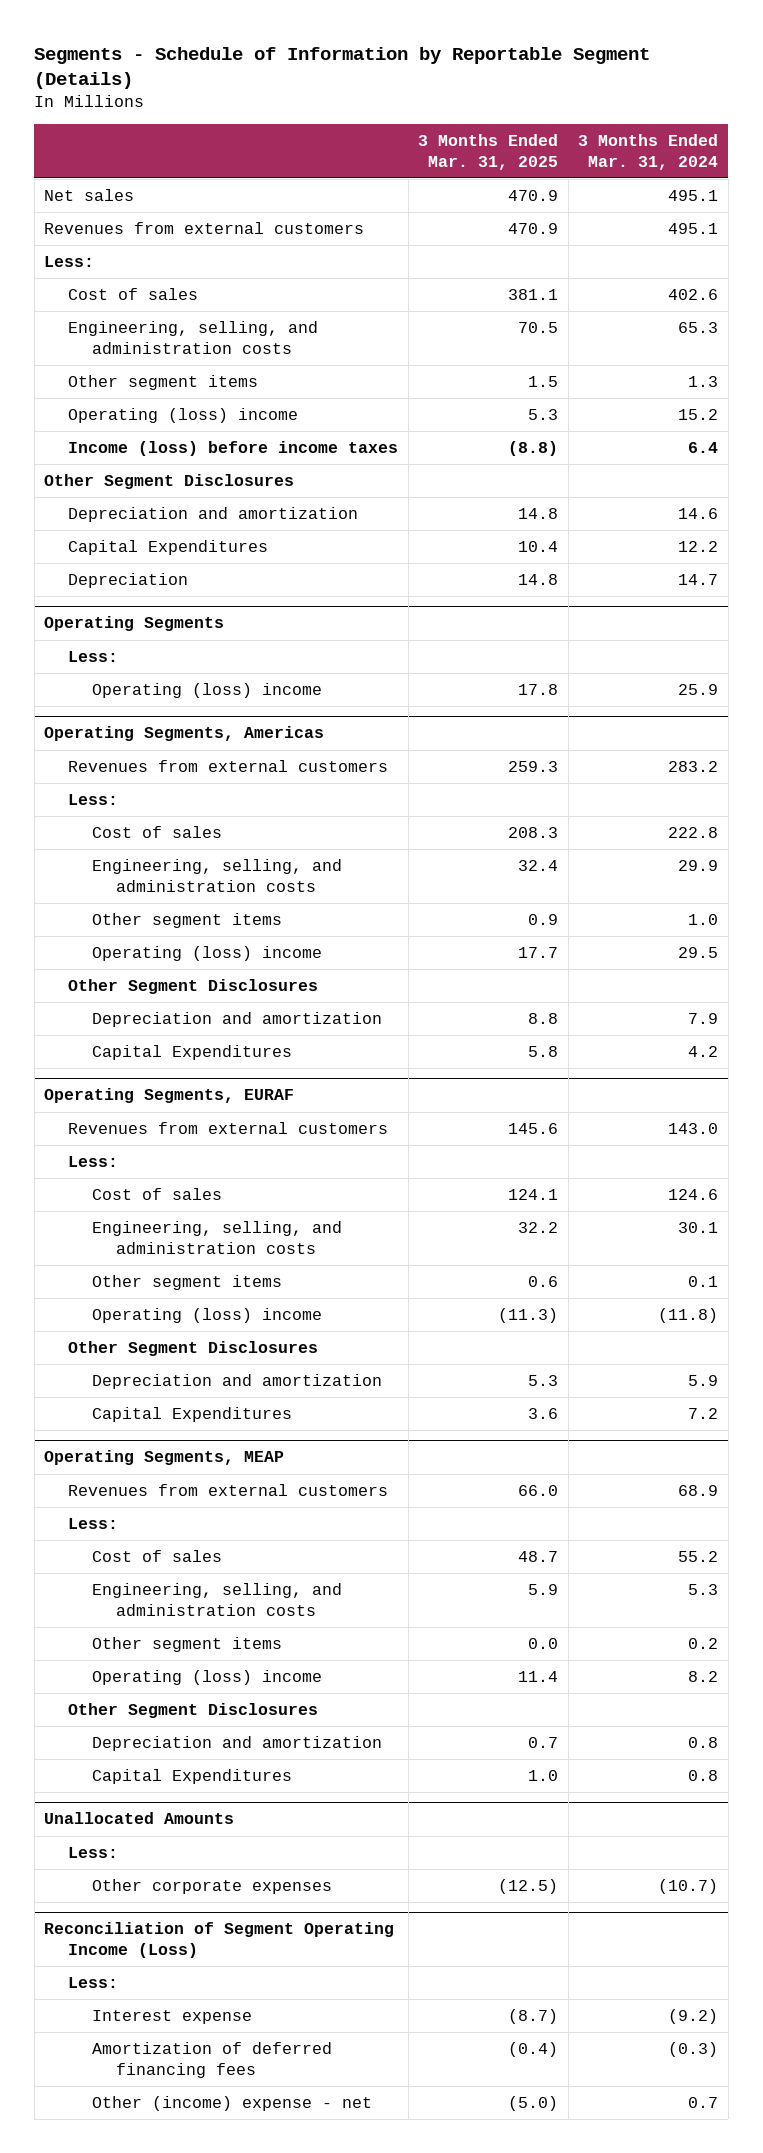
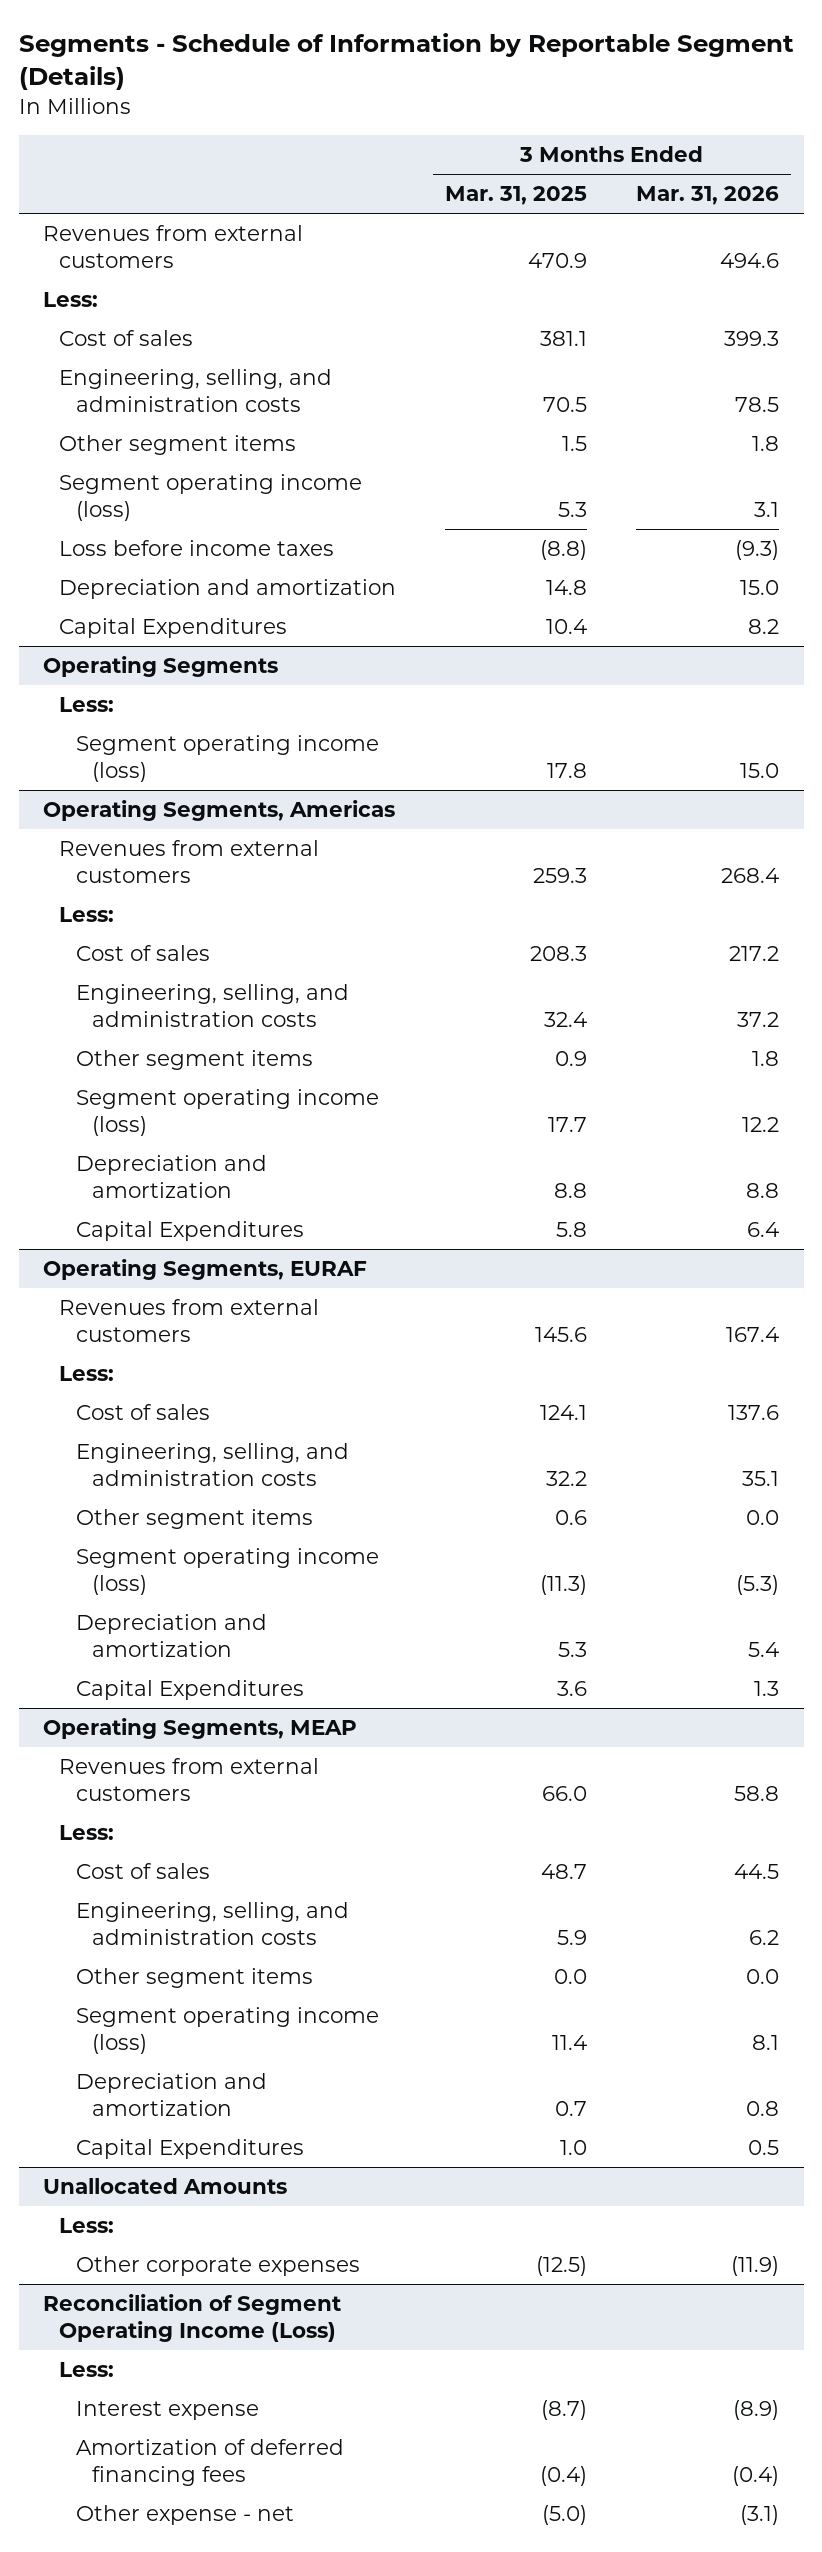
[578,133,719,170] 3 Months Ended Mar. 31, 2024 -> none
none -> [636,186,780,206] Mar. 31, 2026
[44,189,135,202] Net sales -> none
[44,474,295,490] Other Segment Disclosures -> none
[68,408,299,424] Operating (loss) income -> [59,473,363,522] Segment operating income (loss)
[68,441,399,457] Income (loss) before income taxes -> [59,539,335,556] Loss before income taxes
[68,573,189,589] Depreciation -> none
[92,683,323,699] Operating (loss) income -> [75,734,379,783] Segment operating income (loss)
[68,979,319,995] Other Segment Disclosures -> none
[92,946,323,962] Operating (loss) income -> [75,1088,379,1137] Segment operating income (loss)
[68,1341,319,1357] Other Segment Disclosures -> none
[92,1308,323,1324] Operating (loss) income -> [75,1547,379,1596] Segment operating income (loss)
[68,1703,319,1719] Other Segment Disclosures -> none
[92,1670,323,1686] Operating (loss) income -> [75,2006,379,2055] Segment operating income (loss)
[92,2096,373,2112] Other (income) expense - net -> [75,2504,294,2525] Other expense - net

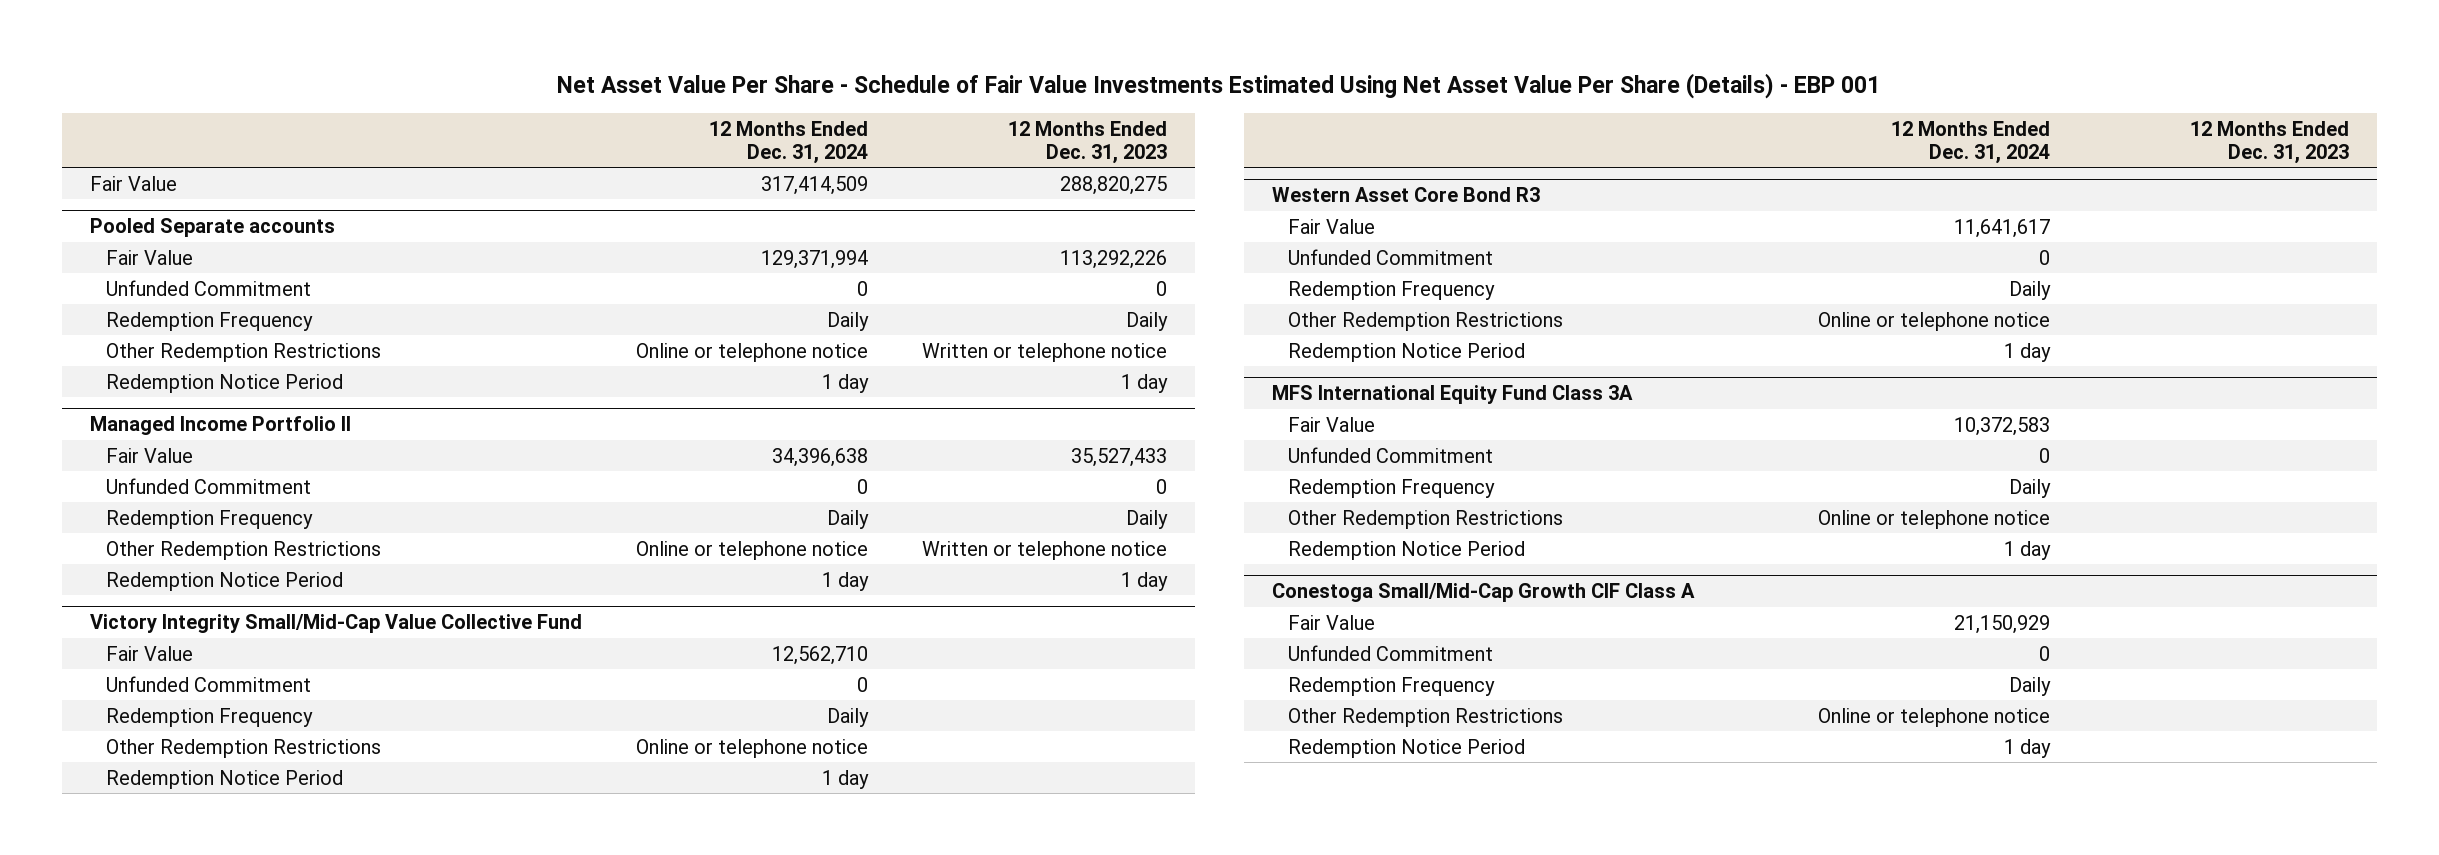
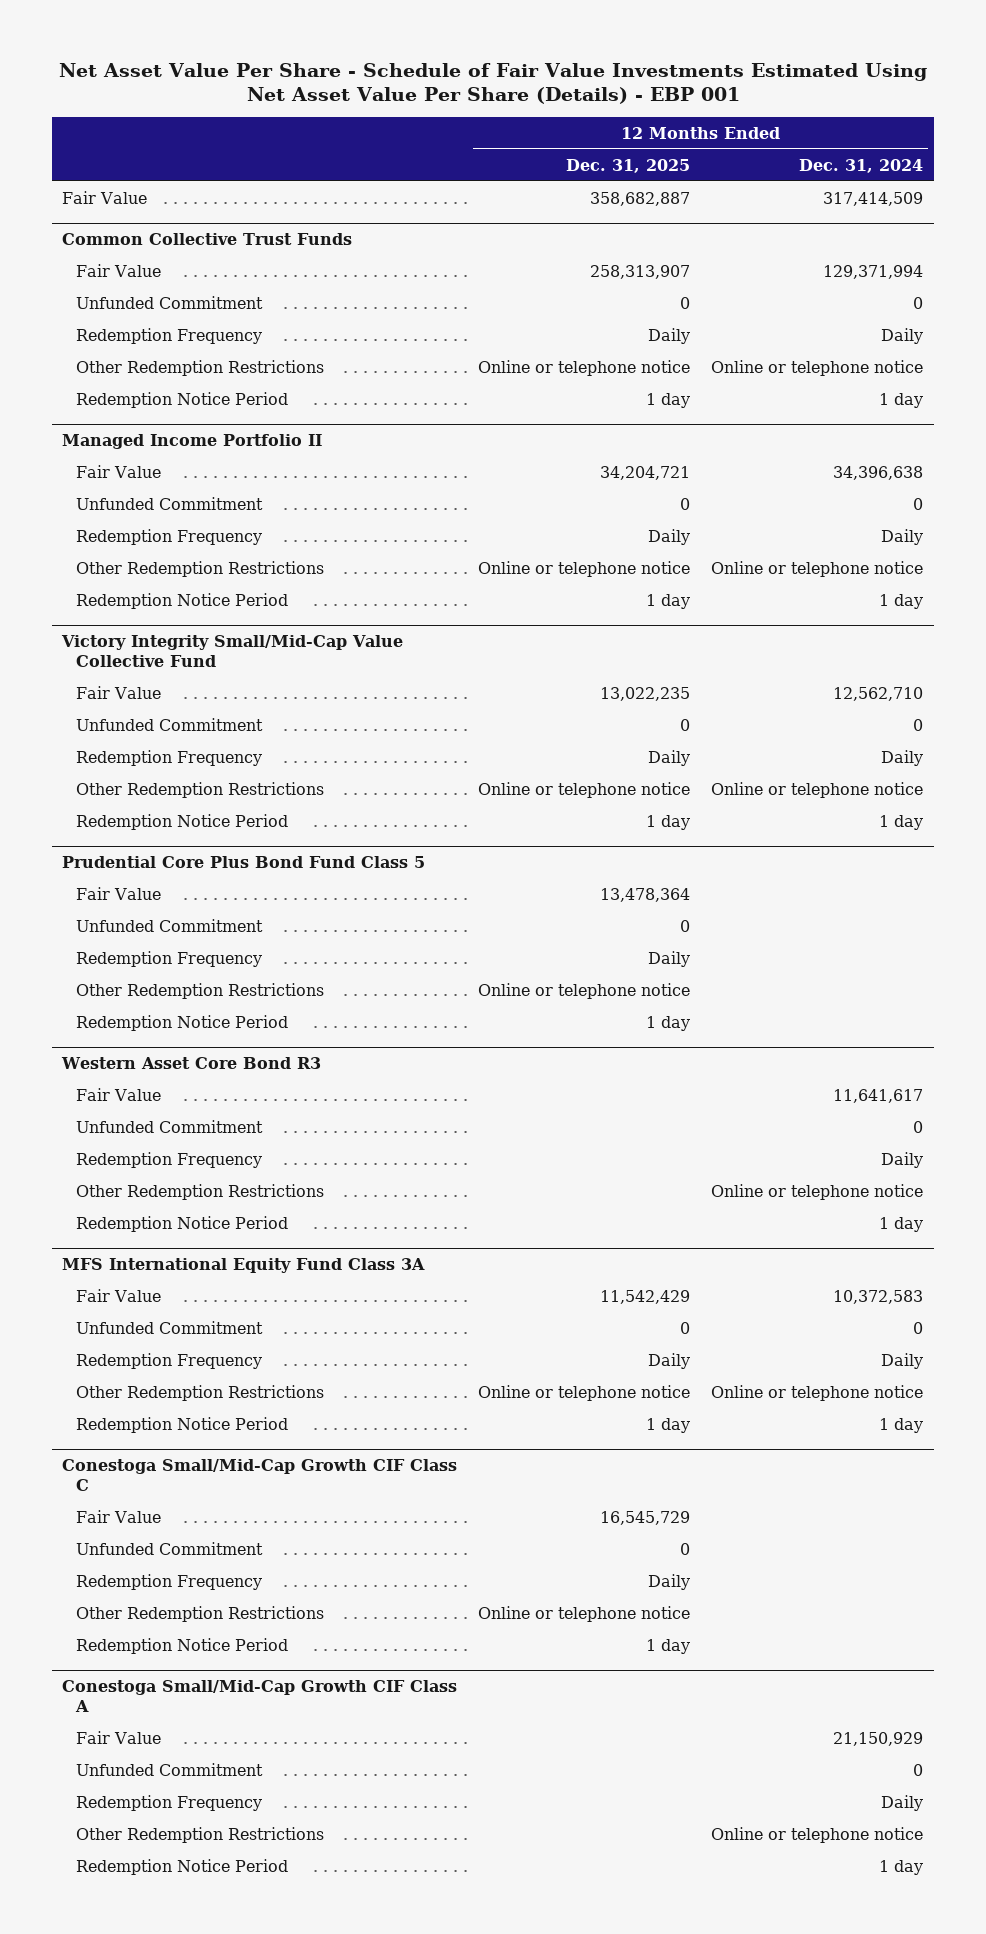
[1008,120,1168,164] 12 Months Ended Dec. 31, 2023 -> none
none -> [566,158,691,173] Dec. 31, 2025
[89,218,335,238] Pooled Separate accounts -> [62,233,353,246] Common Collective Trust Funds
none -> [62,856,426,869] Prudential Core Plus Bond Fund Class 5
none -> [76,886,162,900] Fair Value
none -> [76,918,264,932] Unfunded Commitment
none -> [76,950,263,967] Redemption Frequency
none -> [76,982,325,999] Other Redemption Restrictions
none -> [76,1014,289,1031] Redemption Notice Period
none -> [62,1459,458,1492] Conestoga Small/Mid-Cap Growth CIF Class C
none -> [76,1509,162,1523] Fair Value
none -> [76,1541,264,1555] Unfunded Commitment
none -> [76,1573,263,1590] Redemption Frequency
none -> [76,1605,325,1622] Other Redemption Restrictions
none -> [76,1637,289,1654] Redemption Notice Period

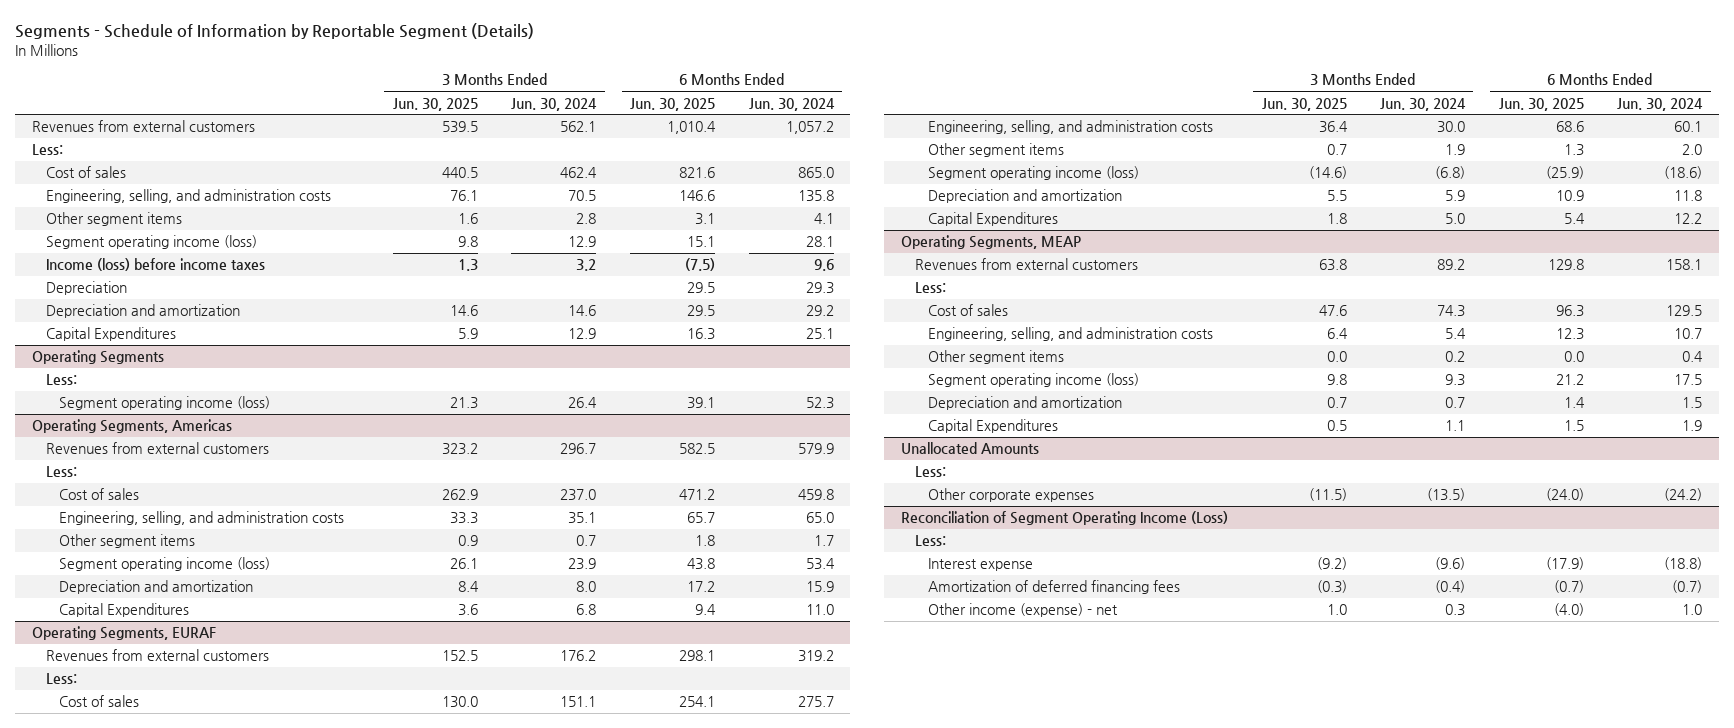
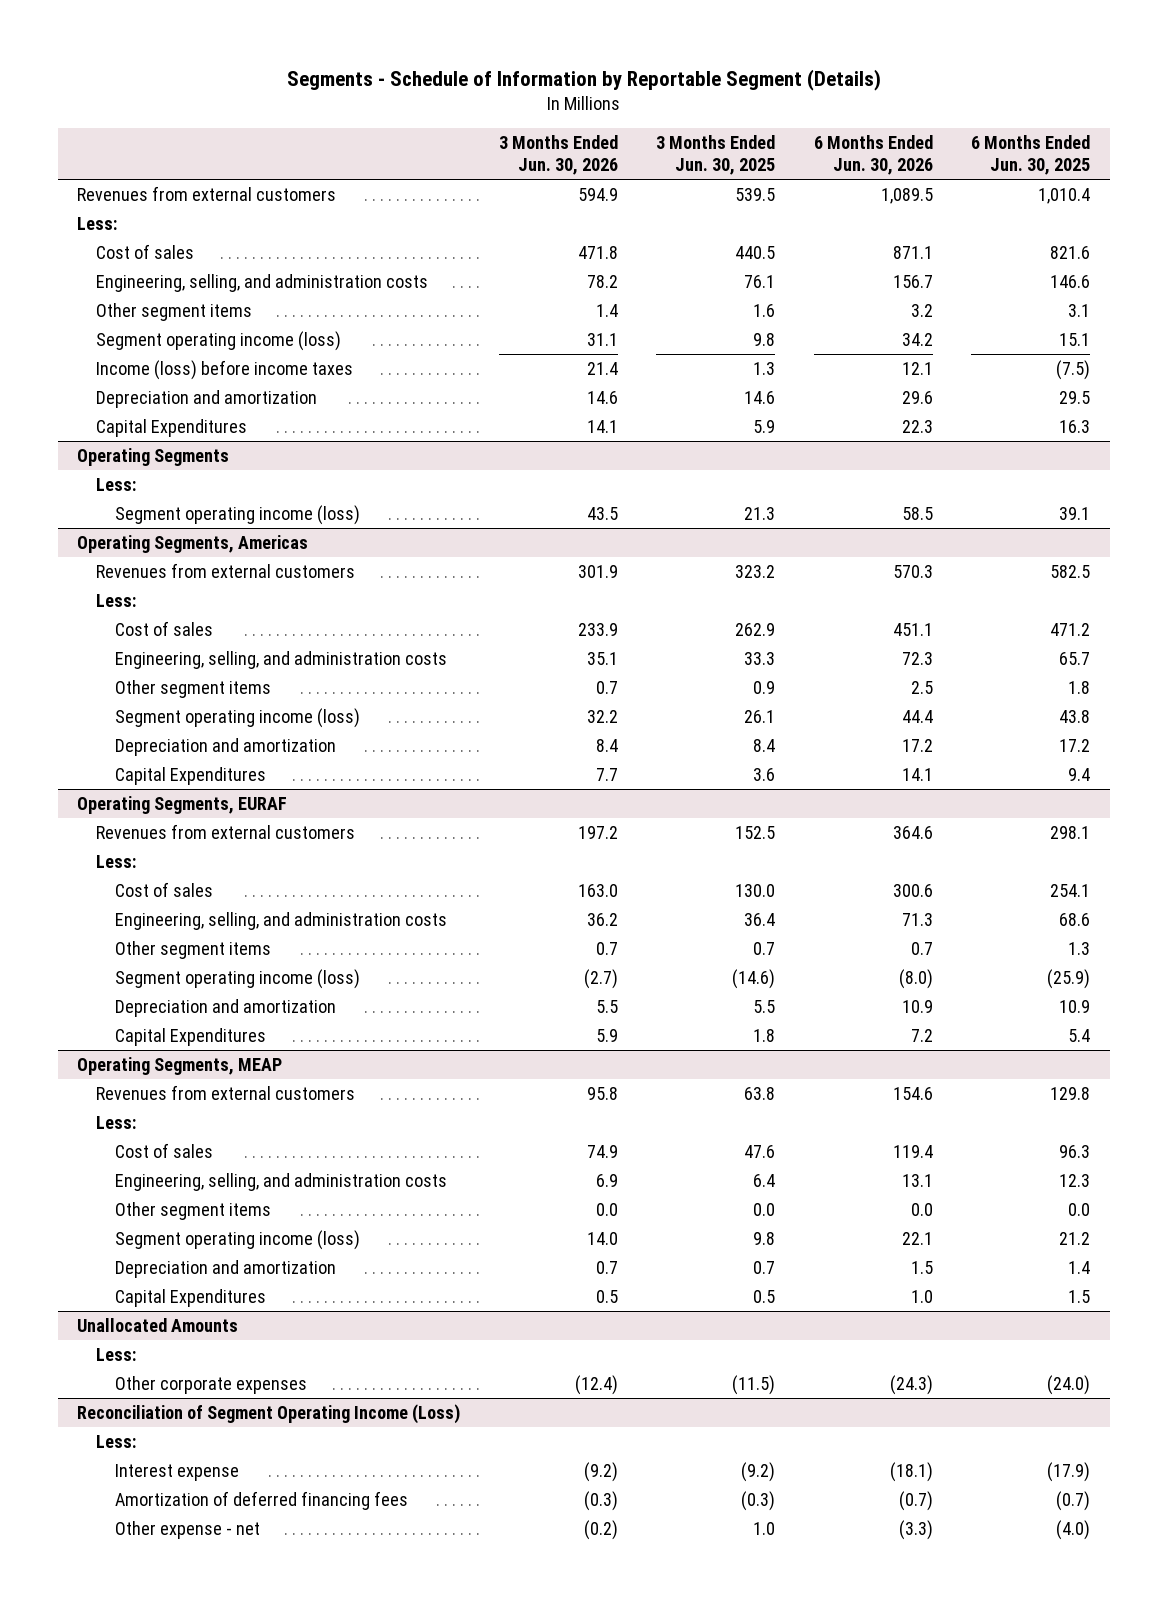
[511,97,598,111] Jun. 30, 2024 -> none
[748,97,835,111] Jun. 30, 2024 -> none
none -> [498,135,618,176] 3 Months Ended Jun. 30, 2026
none -> [813,135,933,176] 6 Months Ended Jun. 30, 2026
[45,281,127,296] Depreciation -> none
[928,603,1119,618] Other income (expense) - net -> [114,1520,260,1539] Other expense - net

